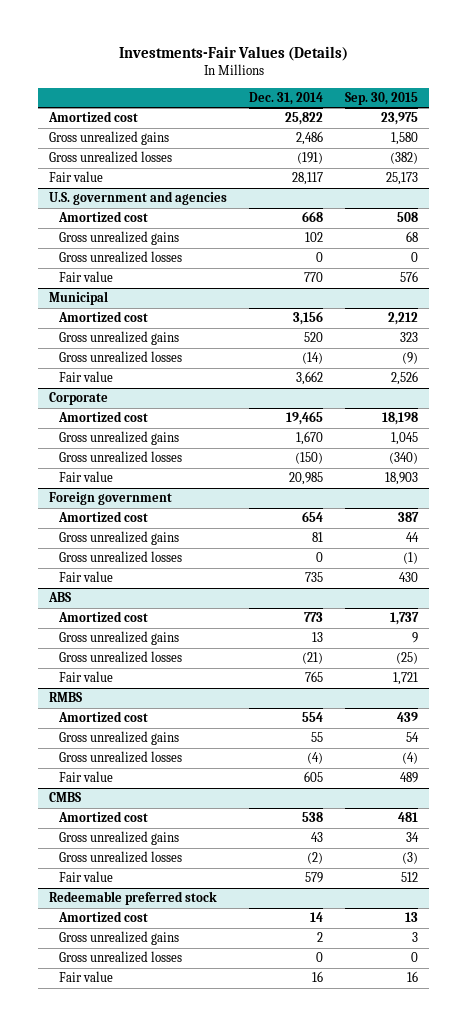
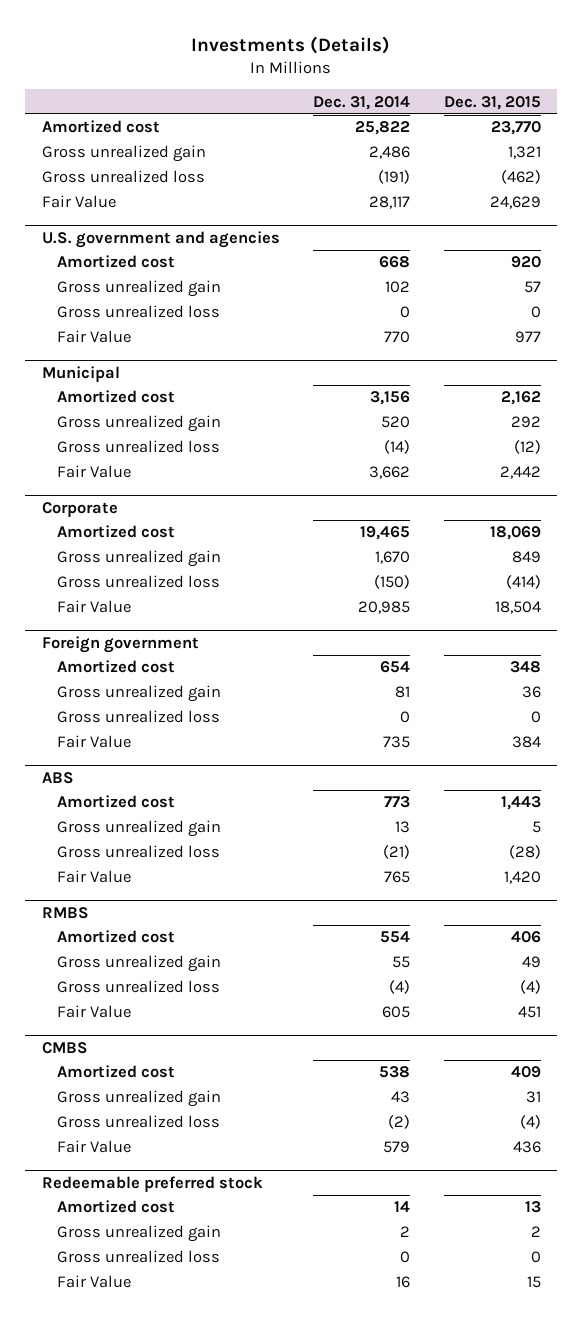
[118,45,348,61] Investments-Fair Values (Details) -> [191,35,391,54] Investments (Details)
[345,91,419,105] Sep. 30, 2015 -> none
none -> [443,95,541,110] Dec. 31, 2015
[49,131,170,146] Gross unrealized gains -> [41,145,206,163] Gross unrealized gain
[49,151,173,164] Gross unrealized losses -> [41,170,205,184] Gross unrealized loss
[49,171,104,183] Fair value -> [41,195,116,209] Fair Value
[59,231,180,246] Gross unrealized gains -> [57,280,222,298] Gross unrealized gain
[59,251,183,264] Gross unrealized losses -> [57,305,221,319] Gross unrealized loss
[59,271,114,283] Fair value -> [57,330,132,344] Fair Value
[59,331,180,346] Gross unrealized gains -> [57,415,222,433] Gross unrealized gain
[59,351,183,364] Gross unrealized losses -> [57,440,221,454] Gross unrealized loss
[59,371,114,383] Fair value -> [57,465,132,479] Fair Value
[59,431,180,446] Gross unrealized gains -> [57,550,222,568] Gross unrealized gain
[59,451,183,464] Gross unrealized losses -> [57,575,221,589] Gross unrealized loss
[59,471,114,483] Fair value -> [57,600,132,614] Fair Value
[59,531,180,546] Gross unrealized gains -> [57,685,222,703] Gross unrealized gain
[59,551,183,564] Gross unrealized losses -> [57,710,221,724] Gross unrealized loss
[59,571,114,583] Fair value -> [57,735,132,749] Fair Value
[59,631,180,646] Gross unrealized gains -> [57,820,222,838] Gross unrealized gain
[59,651,183,664] Gross unrealized losses -> [57,845,221,859] Gross unrealized loss
[59,671,114,683] Fair value -> [57,870,132,884] Fair Value
[59,731,180,746] Gross unrealized gains -> [57,955,222,973] Gross unrealized gain
[59,751,183,764] Gross unrealized losses -> [57,980,221,994] Gross unrealized loss
[59,771,114,783] Fair value -> [57,1005,132,1019] Fair Value
[59,831,180,846] Gross unrealized gains -> [57,1090,222,1108] Gross unrealized gain
[59,851,183,864] Gross unrealized losses -> [57,1115,221,1129] Gross unrealized loss
[59,871,114,883] Fair value -> [57,1140,132,1154] Fair Value
[59,931,180,946] Gross unrealized gains -> [57,1225,222,1243] Gross unrealized gain
[59,951,183,964] Gross unrealized losses -> [57,1250,221,1264] Gross unrealized loss
[59,971,114,983] Fair value -> [57,1275,132,1289] Fair Value

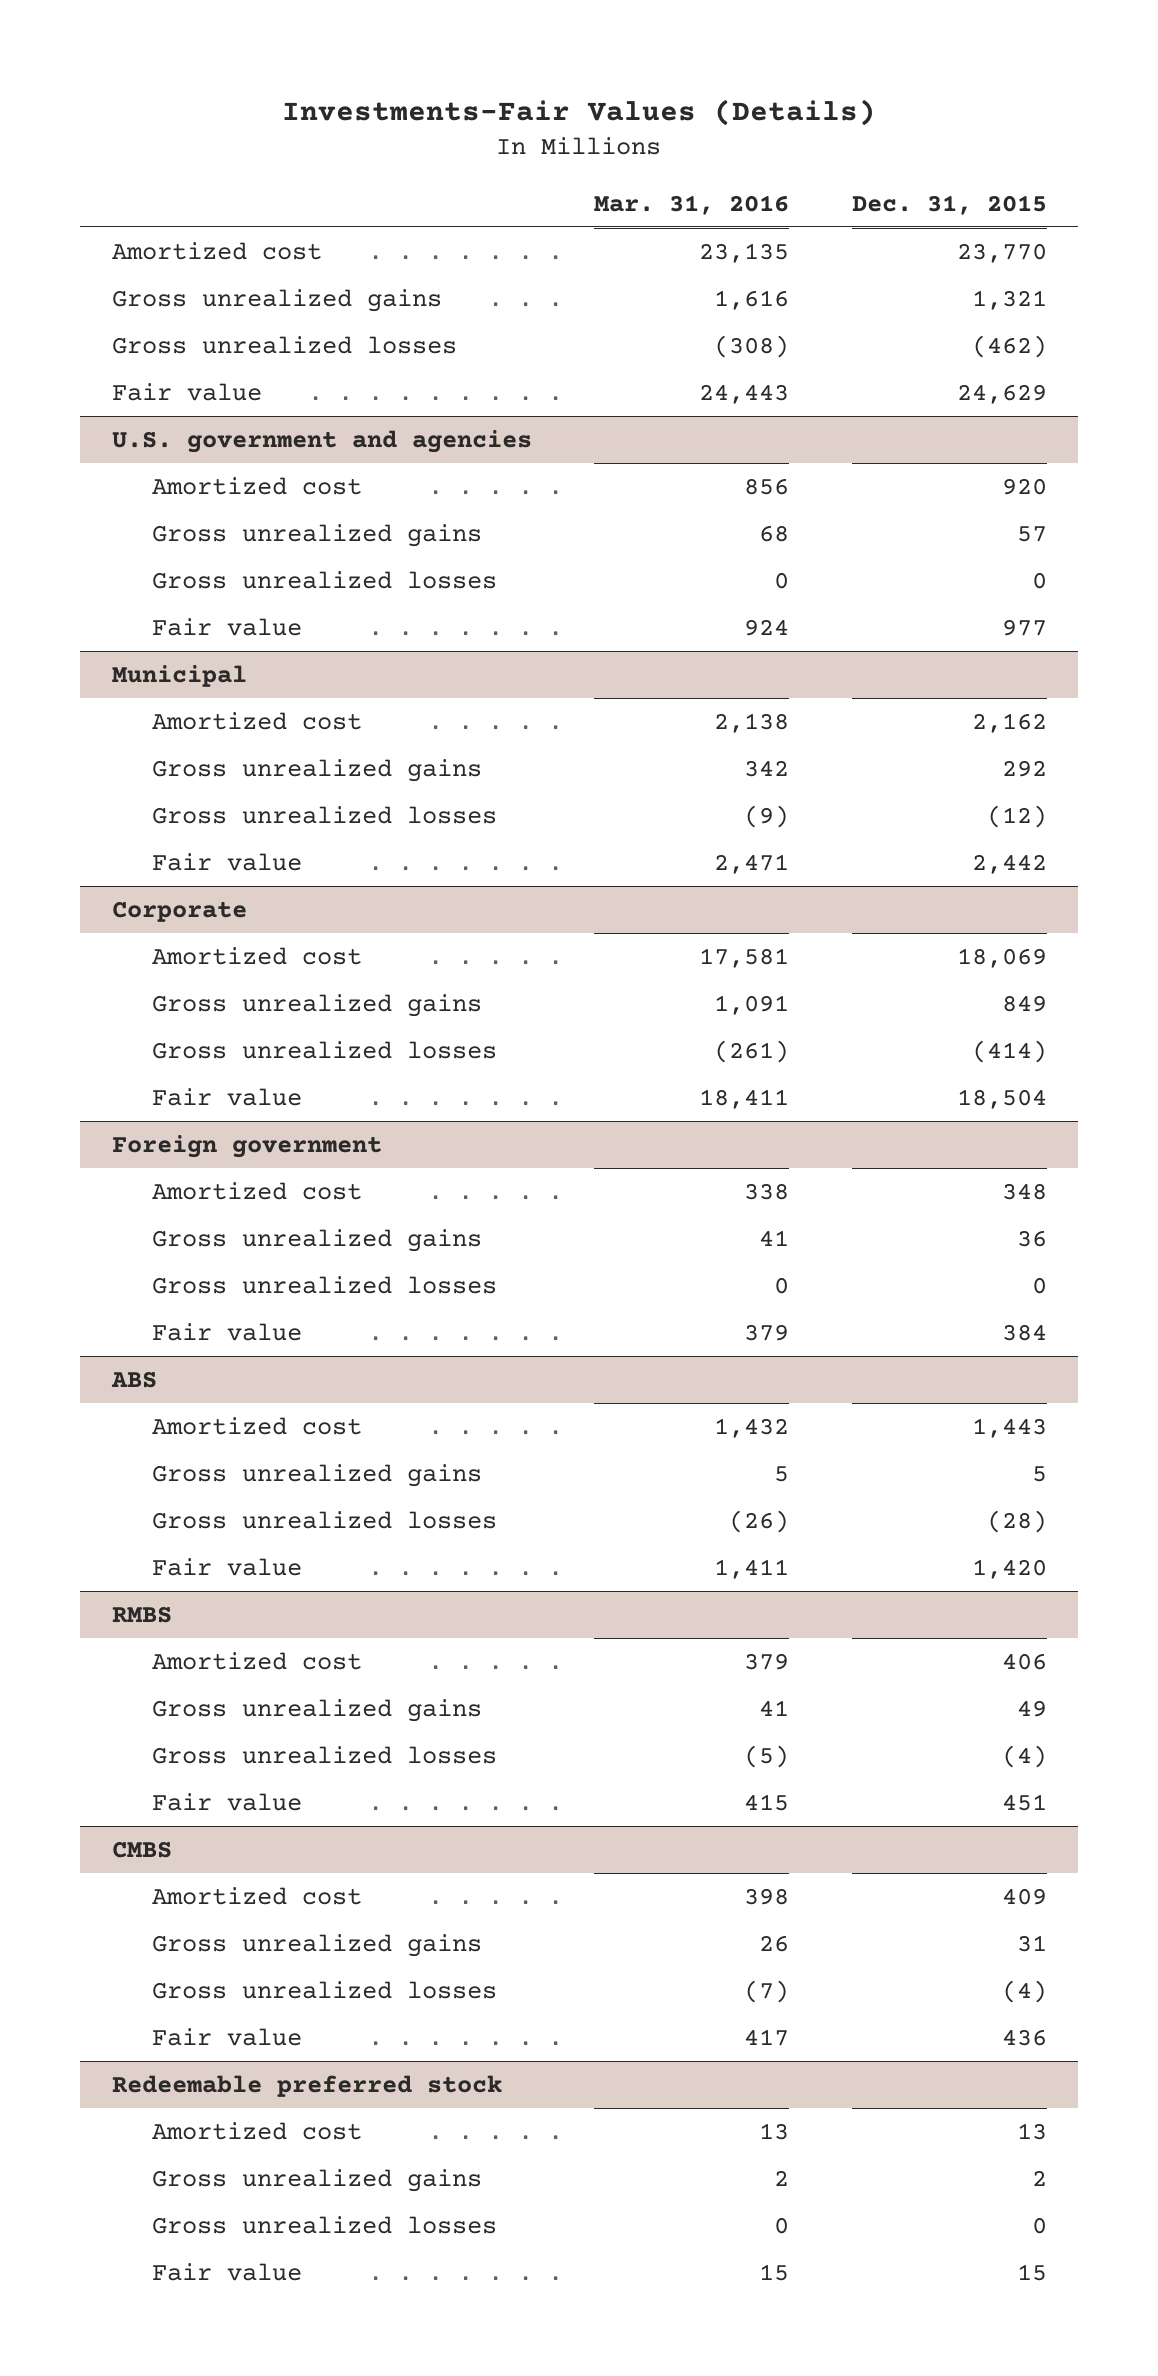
[191,35,391,54] Investments (Details) -> [282,98,877,126] Investments-Fair Values (Details)
[313,95,411,110] Dec. 31, 2014 -> none
none -> [594,194,790,215] Mar. 31, 2016
[41,145,206,163] Gross unrealized gain -> [111,288,442,312] Gross unrealized gains
[41,170,205,184] Gross unrealized loss -> [111,335,457,354] Gross unrealized losses
[41,195,116,209] Fair Value -> [111,382,262,401] Fair value
[57,280,222,298] Gross unrealized gain -> [152,523,483,547] Gross unrealized gains
[57,305,221,319] Gross unrealized loss -> [152,570,498,589] Gross unrealized losses
[57,330,132,344] Fair Value -> [152,617,303,636] Fair value
[57,415,222,433] Gross unrealized gain -> [152,758,483,782] Gross unrealized gains
[57,440,221,454] Gross unrealized loss -> [152,805,498,824] Gross unrealized losses
[57,465,132,479] Fair Value -> [152,852,303,871] Fair value
[57,550,222,568] Gross unrealized gain -> [152,993,483,1017] Gross unrealized gains
[57,575,221,589] Gross unrealized loss -> [152,1040,498,1059] Gross unrealized losses
[57,600,132,614] Fair Value -> [152,1087,303,1106] Fair value
[57,685,222,703] Gross unrealized gain -> [152,1228,483,1252] Gross unrealized gains
[57,710,221,724] Gross unrealized loss -> [152,1275,498,1294] Gross unrealized losses
[57,735,132,749] Fair Value -> [152,1322,303,1341] Fair value
[57,820,222,838] Gross unrealized gain -> [152,1463,483,1487] Gross unrealized gains
[57,845,221,859] Gross unrealized loss -> [152,1510,498,1529] Gross unrealized losses
[57,870,132,884] Fair Value -> [152,1557,303,1576] Fair value
[57,955,222,973] Gross unrealized gain -> [152,1698,483,1722] Gross unrealized gains
[57,980,221,994] Gross unrealized loss -> [152,1745,498,1764] Gross unrealized losses
[57,1005,132,1019] Fair Value -> [152,1792,303,1811] Fair value
[57,1090,222,1108] Gross unrealized gain -> [152,1933,483,1957] Gross unrealized gains
[57,1115,221,1129] Gross unrealized loss -> [152,1980,498,1999] Gross unrealized losses
[57,1140,132,1154] Fair Value -> [152,2027,303,2046] Fair value
[57,1225,222,1243] Gross unrealized gain -> [152,2168,483,2192] Gross unrealized gains
[57,1250,221,1264] Gross unrealized loss -> [152,2215,498,2234] Gross unrealized losses
[57,1275,132,1289] Fair Value -> [152,2262,303,2281] Fair value

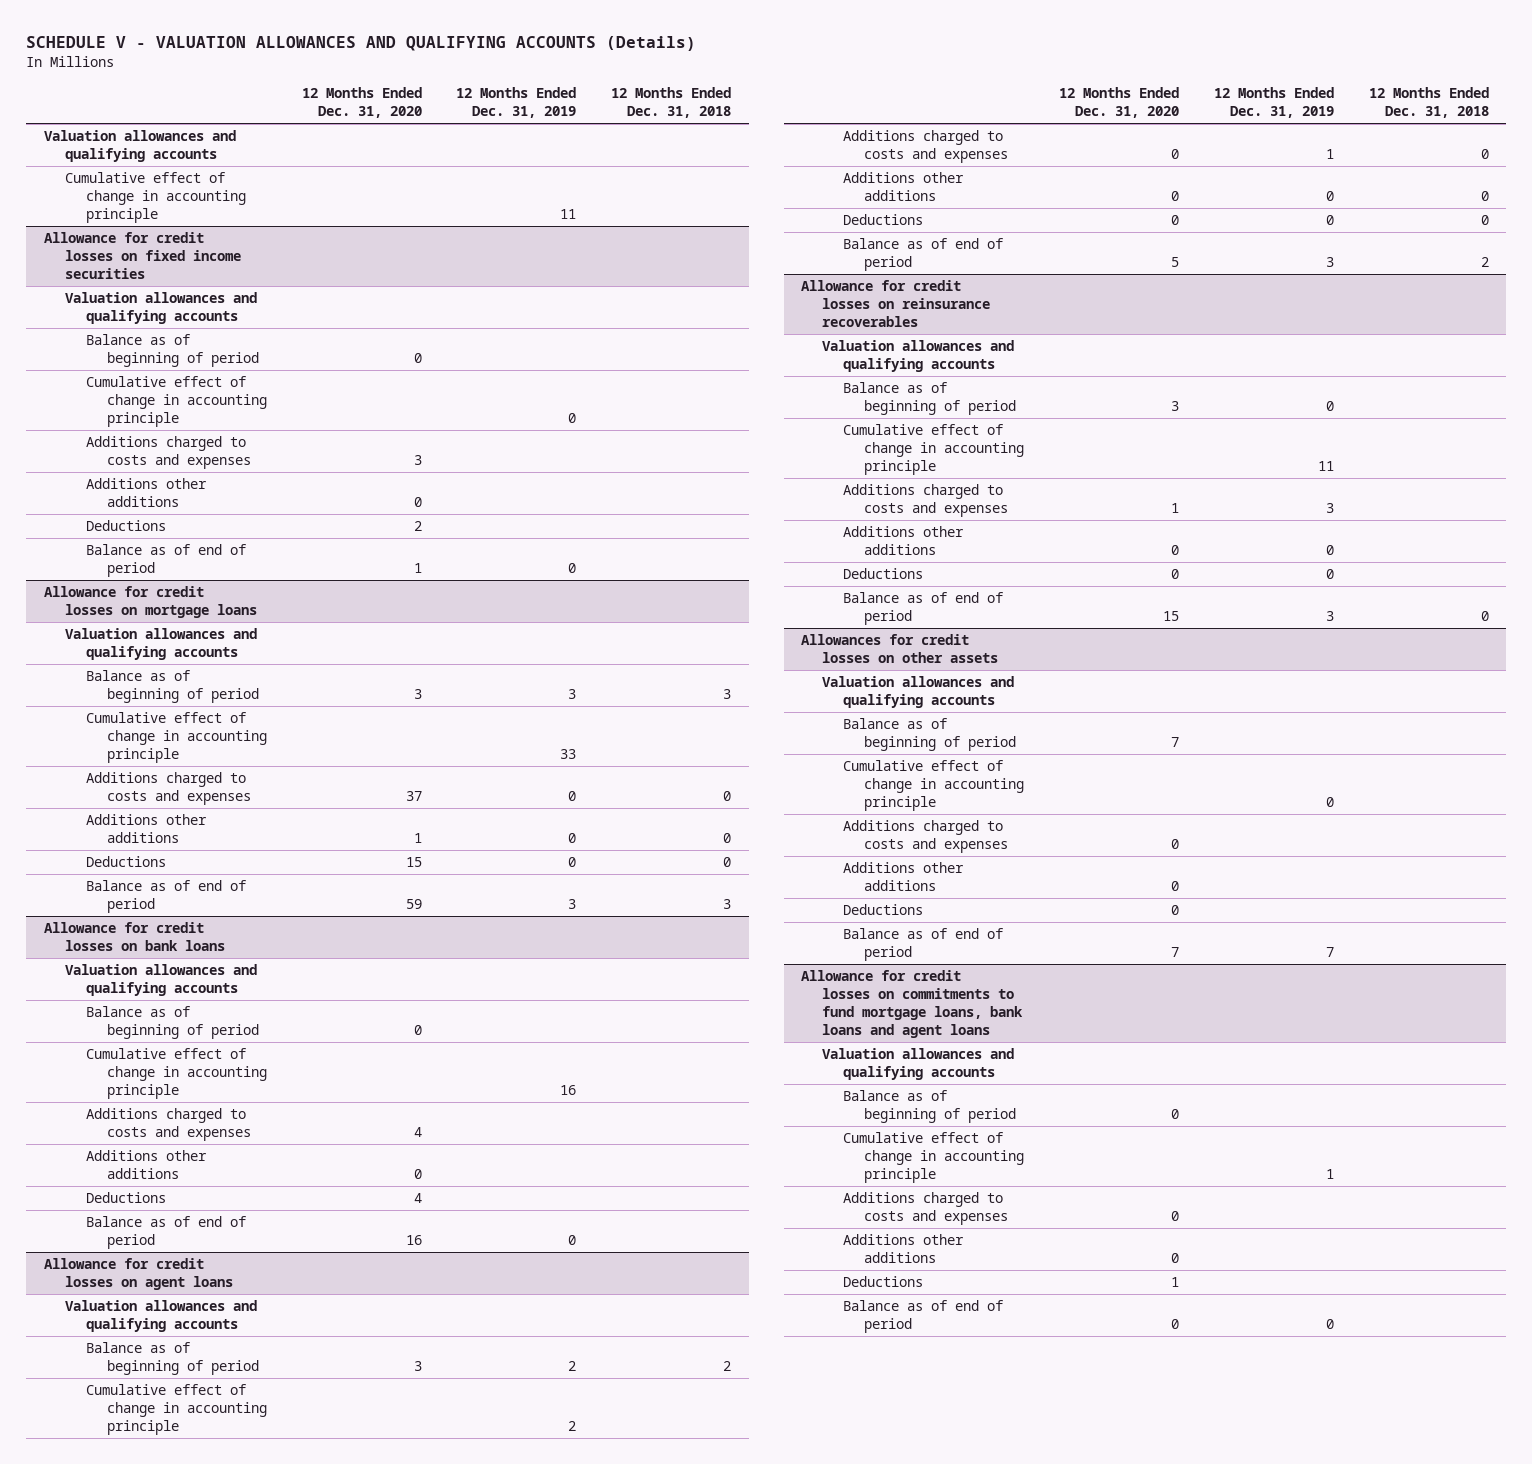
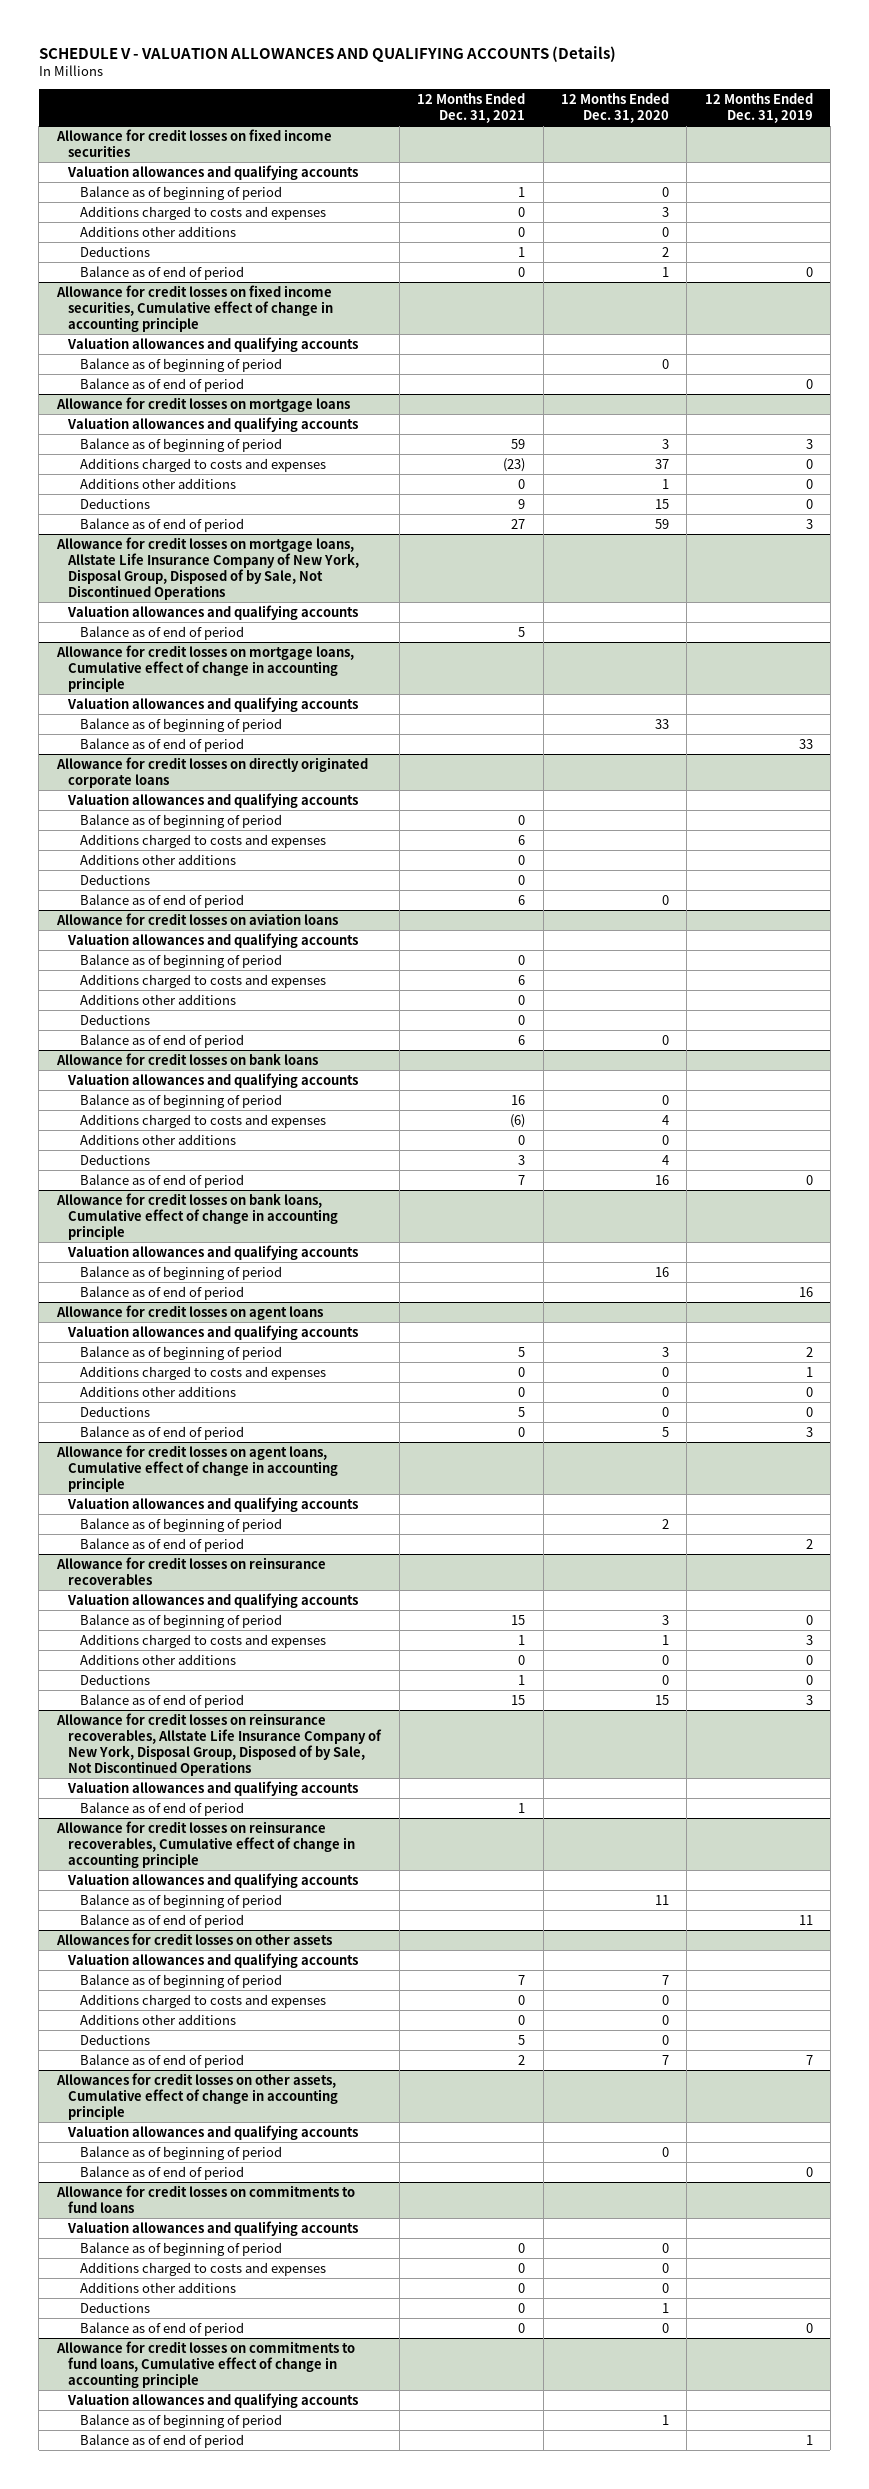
[611,87,732,119] 12 Months Ended Dec. 31, 2018 -> none
none -> [417,92,526,123] 12 Months Ended Dec. 31, 2021
[43,130,236,163] Valuation allowances and qualifying accounts -> none
[64,172,246,224] Cumulative effect of change in accounting principle -> none
[85,376,267,428] Cumulative effect of change in accounting principle -> none
none -> [55,284,334,332] Allowance for credit losses on fixed income securities, Cumulative effect of change in accounting principle
none -> [67,336,359,352] Valuation allowances and qualifying accounts
none -> [80,357,283,372] Balance as of beginning of period
none -> [80,377,245,392] Balance as of end of period
[85,712,267,764] Cumulative effect of change in accounting principle -> none
none -> [55,536,360,601] Allowance for credit losses on mortgage loans, Allstate Life Insurance Company of New York, Disposal Group, Disposed of by Sale, Not Discontinued Operations
none -> [67,604,359,620] Valuation allowances and qualifying accounts
none -> [80,625,245,640] Balance as of end of period
none -> [55,644,354,692] Allowance for credit losses on mortgage loans, Cumulative effect of change in accounting principle
none -> [67,696,359,712] Valuation allowances and qualifying accounts
none -> [80,717,283,732] Balance as of beginning of period
none -> [80,737,245,752] Balance as of end of period
none -> [55,756,368,788] Allowance for credit losses on directly originated corporate loans
none -> [67,792,359,808] Valuation allowances and qualifying accounts
none -> [80,813,283,828] Balance as of beginning of period
none -> [80,833,327,848] Additions charged to costs and expenses
none -> [80,853,237,865] Additions other additions
none -> [80,873,151,885] Deductions
none -> [80,893,245,908] Balance as of end of period
none -> [55,912,338,925] Allowance for credit losses on aviation loans
none -> [67,932,359,948] Valuation allowances and qualifying accounts
none -> [80,953,283,968] Balance as of beginning of period
none -> [80,973,327,988] Additions charged to costs and expenses
none -> [80,993,237,1005] Additions other additions
none -> [80,1013,151,1025] Deductions
none -> [80,1033,245,1048] Balance as of end of period
[85,1048,267,1100] Cumulative effect of change in accounting principle -> none
none -> [55,1192,339,1240] Allowance for credit losses on bank loans, Cumulative effect of change in accounting principle
none -> [67,1244,359,1260] Valuation allowances and qualifying accounts
none -> [80,1265,283,1280] Balance as of beginning of period
none -> [80,1285,245,1300] Balance as of end of period
[85,1384,267,1436] Cumulative effect of change in accounting principle -> none
none -> [55,1444,339,1492] Allowance for credit losses on agent loans, Cumulative effect of change in accounting principle
none -> [67,1496,359,1512] Valuation allowances and qualifying accounts
none -> [80,1517,283,1532] Balance as of beginning of period
none -> [80,1537,245,1552] Balance as of end of period
[843,424,1025,476] Cumulative effect of change in accounting principle -> none
none -> [55,1712,383,1777] Allowance for credit losses on reinsurance recoverables, Allstate Life Insurance Company of New York, Disposal Group, Disposed of by Sale, Not Discontinued Operations
none -> [67,1780,359,1796] Valuation allowances and qualifying accounts
none -> [80,1801,245,1816] Balance as of end of period
none -> [55,1820,356,1868] Allowance for credit losses on reinsurance recoverables, Cumulative effect of change in accounting principle
none -> [67,1872,359,1888] Valuation allowances and qualifying accounts
none -> [80,1893,283,1908] Balance as of beginning of period
none -> [80,1913,245,1928] Balance as of end of period
[843,760,1025,812] Cumulative effect of change in accounting principle -> none
[801,970,1024,1038] Allowance for credit losses on commitments to fund mortgage loans, bank loans and agent loans -> none
none -> [55,2072,339,2120] Allowances for credit losses on other assets, Cumulative effect of change in accounting principle
[843,1132,1025,1184] Cumulative effect of change in accounting principle -> none
none -> [80,2165,245,2180] Balance as of end of period
none -> [55,2184,355,2213] Allowance for credit losses on commitments to fund loans
none -> [67,2220,359,2236] Valuation allowances and qualifying accounts
none -> [80,2241,283,2256] Balance as of beginning of period
none -> [55,2340,355,2388] Allowance for credit losses on commitments to fund loans, Cumulative effect of change in accounting principle
none -> [67,2392,359,2408] Valuation allowances and qualifying accounts
none -> [80,2413,283,2428] Balance as of beginning of period
none -> [80,2433,245,2448] Balance as of end of period

